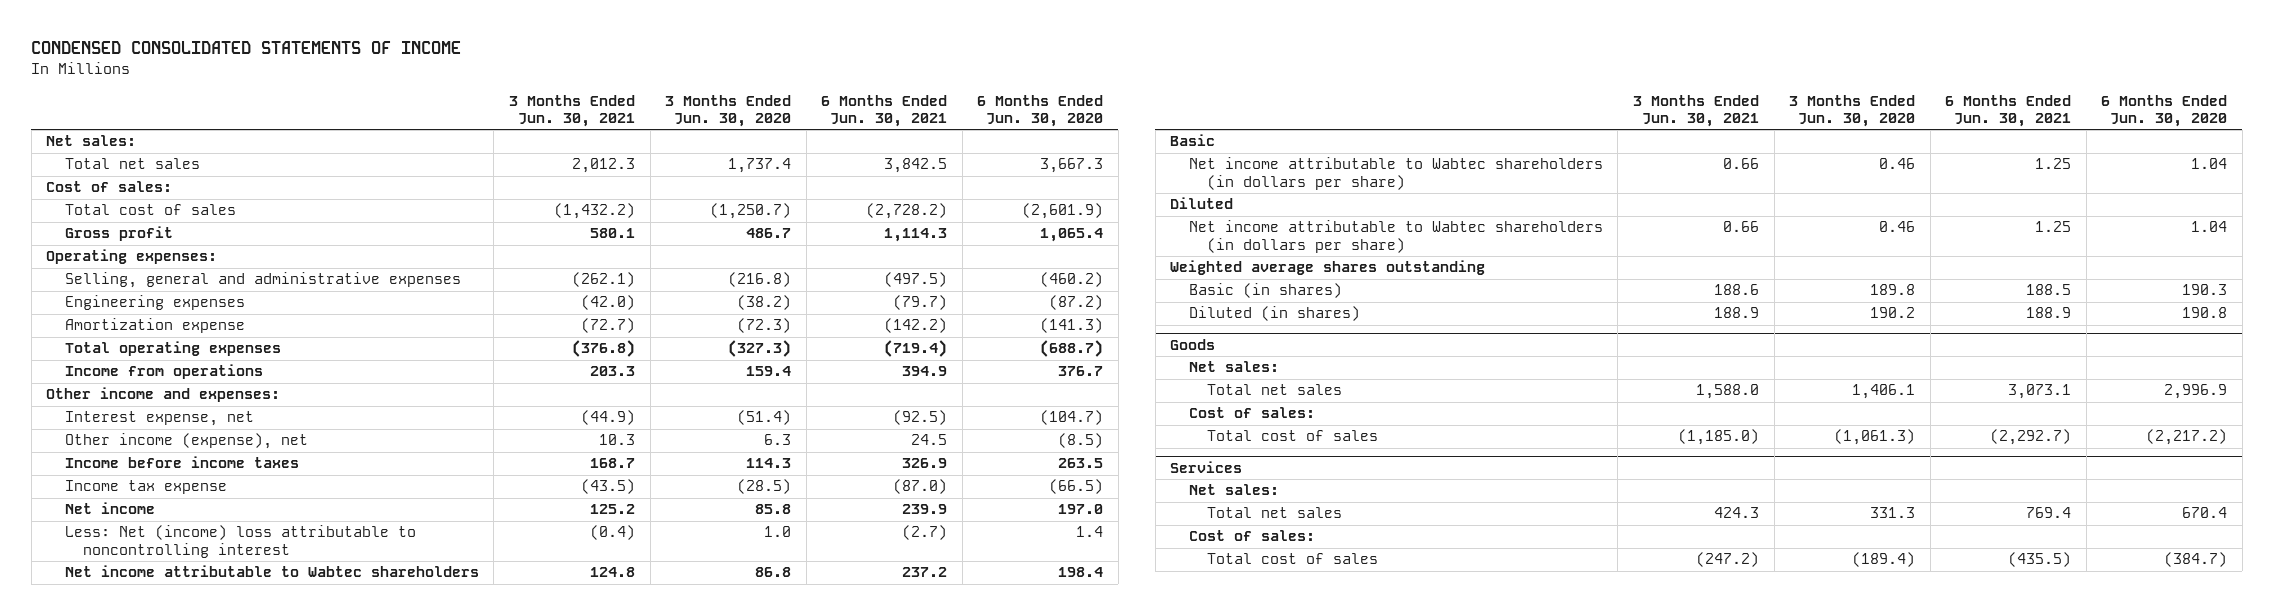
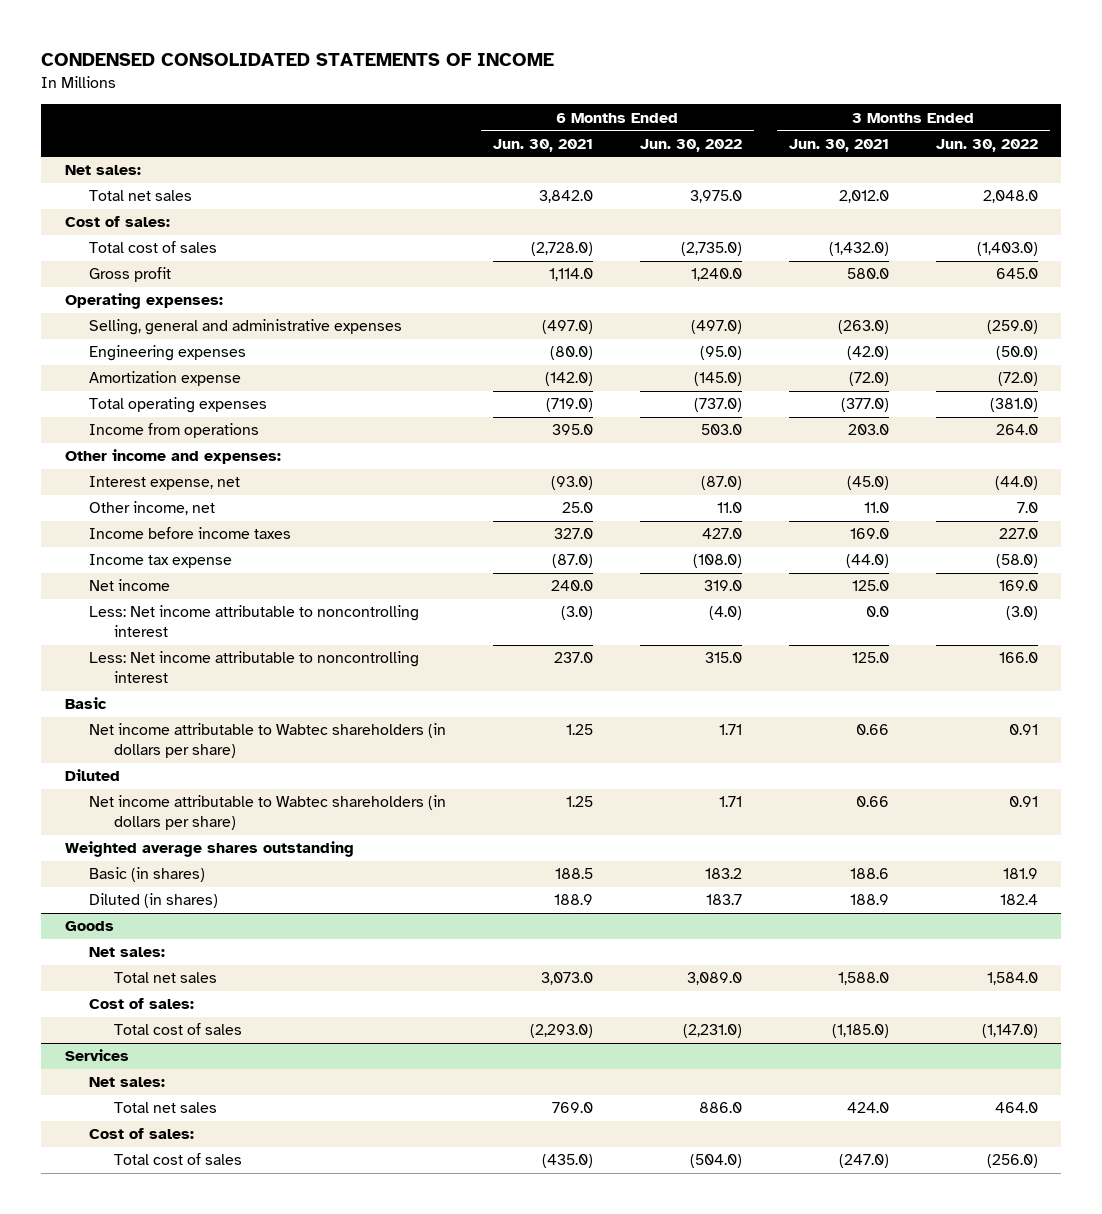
[665,94,792,127] 3 Months Ended Jun. 30, 2020 -> none
[977,94,1104,127] 6 Months Ended Jun. 30, 2020 -> none
none -> [639,138,742,152] Jun. 30, 2022
none -> [935,138,1038,152] Jun. 30, 2022
[572,158,636,174] 2,012.3 -> [838,190,889,204] 2,012.0
[884,158,948,174] 3,842.5 -> [539,190,594,204] 3,842.0
[554,203,636,220] (1,432.2) -> [828,242,889,257] (1,432.0)
[866,203,948,220] (2,728.2) -> [531,242,594,257] (2,728.0)
[590,228,636,239] 580.1 -> [846,268,889,280] 580.0
[884,228,948,243] 1,114.3 -> [549,268,594,282] 1,114.0
[572,272,636,288] (262.1) -> [837,320,889,335] (263.0)
[884,272,948,288] (497.5) -> [542,320,594,335] (497.0)
[893,295,948,311] (79.7) -> [550,346,594,361] (80.0)
[581,318,636,334] (72.7) -> [848,372,889,387] (72.0)
[884,318,948,334] (142.2) -> [545,372,594,387] (142.0)
[572,340,636,358] (376.8) -> [840,398,889,413] (377.0)
[884,340,948,358] (719.4) -> [546,398,594,413] (719.0)
[590,366,636,377] 203.3 -> [847,424,889,436] 203.0
[902,366,948,377] 394.9 -> [552,424,594,436] 395.0
[581,410,636,426] (44.9) -> [846,476,889,491] (45.0)
[893,410,948,426] (92.5) -> [551,476,594,491] (93.0)
[64,433,308,450] Other income (expense), net -> [89,501,216,516] Other income, net
[599,434,636,446] 10.3 -> [863,502,889,514] 11.0
[911,434,948,446] 24.5 -> [562,502,594,514] 25.0
[590,458,636,469] 168.7 -> [849,528,889,540] 169.0
[902,458,948,469] 326.9 -> [554,528,594,540] 327.0
[581,479,636,495] (43.5) -> [845,554,889,569] (44.0)
[590,504,636,515] 125.2 -> [851,580,889,592] 125.0
[902,504,948,515] 239.9 -> [551,580,594,592] 240.0
[64,525,416,558] Less: Net (income) loss attributable to noncontrolling interest -> [89,605,420,638] Less: Net income attributable to noncontrolling interest
[590,525,636,541] (0.4) -> [865,606,889,618] 0.0
[902,525,948,541] (2.7) -> [561,606,594,621] (3.0)
[64,565,479,578] Net income attributable to Wabtec shareholders -> [89,651,420,684] Less: Net income attributable to noncontrolling interest
[590,567,636,578] 124.8 -> [851,652,889,664] 125.0
[902,567,948,578] 237.2 -> [554,652,594,664] 237.0
[2008,384,2072,400] 3,073.1 -> [541,972,594,986] 3,073.0
[1990,429,2072,446] (2,292.7) -> [530,1024,594,1039] (2,293.0)
[1713,507,1759,519] 424.3 -> [846,1102,889,1114] 424.0
[2026,507,2072,519] 769.4 -> [552,1102,594,1114] 769.0
[1695,552,1759,568] (247.2) -> [838,1154,889,1169] (247.0)
[2008,552,2072,568] (435.5) -> [542,1154,594,1169] (435.0)

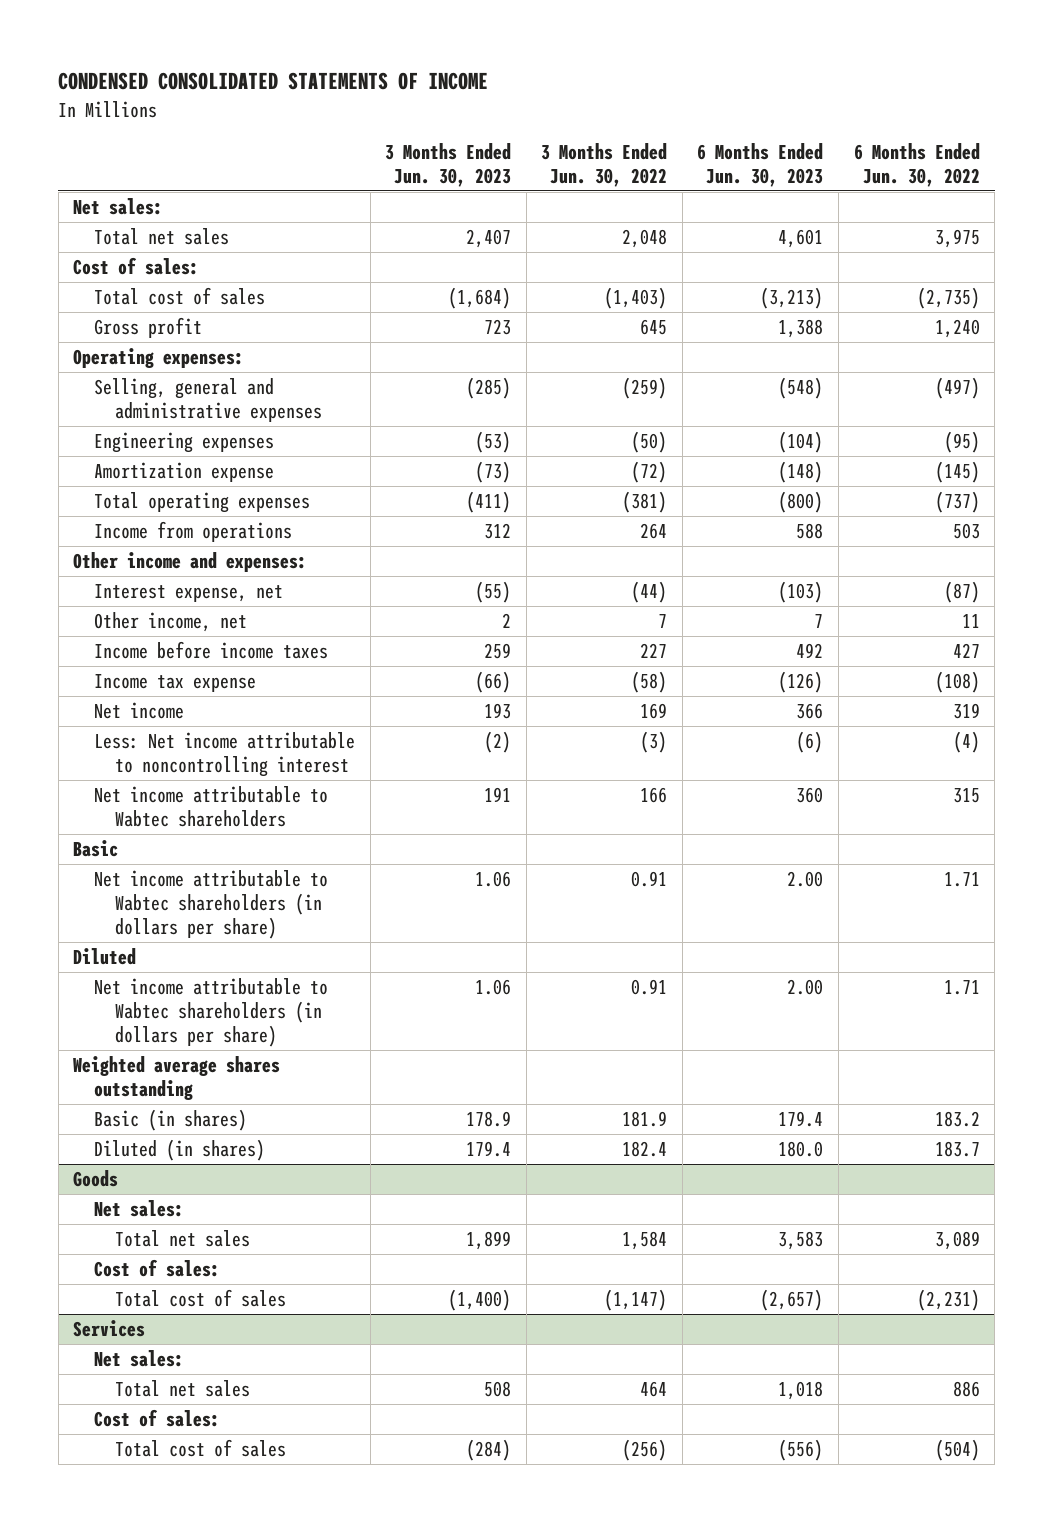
[493,138,594,152] Jun. 30, 2021 -> none
[788,138,889,152] Jun. 30, 2021 -> none
none -> [385,142,512,187] 3 Months Ended Jun. 30, 2023
none -> [697,142,824,187] 6 Months Ended Jun. 30, 2023
[689,190,742,204] 3,975.0 -> [934,228,980,248] 3,975
[982,190,1038,204] 2,048.0 -> [622,228,668,248] 2,048
[680,242,742,257] (2,735.0) -> [916,286,980,309] (2,735)
[976,242,1038,257] (1,403.0) -> [604,286,668,309] (1,403)
[690,268,742,282] 1,240.0 -> [934,318,980,338] 1,240
[995,268,1038,280] 645.0 -> [640,318,668,335] 645
[690,320,742,335] (497.0) -> [934,376,980,399] (497)
[986,320,1038,335] (259.0) -> [622,376,668,399] (259)
[699,346,742,361] (95.0) -> [943,430,980,453] (95)
[995,346,1038,361] (50.0) -> [631,430,668,453] (50)
[693,372,742,387] (145.0) -> [934,460,980,483] (145)
[997,372,1038,387] (72.0) -> [631,460,668,483] (72)
[693,398,742,413] (737.0) -> [934,490,980,513] (737)
[989,398,1038,413] (381.0) -> [622,490,668,513] (381)
[700,424,742,436] 503.0 -> [952,522,980,539] 503
[995,424,1038,436] 264.0 -> [640,522,668,539] 264
[700,476,742,491] (87.0) -> [943,580,980,603] (87)
[994,476,1038,491] (44.0) -> [631,580,668,603] (44)
[716,502,742,514] 11.0 -> [961,613,980,628] 11
[1016,502,1038,514] 7.0 -> [658,613,668,628] 7
[701,528,742,540] 427.0 -> [952,642,980,658] 427
[998,528,1038,540] 227.0 -> [640,642,668,658] 227
[692,554,742,569] (108.0) -> [934,670,980,693] (108)
[995,554,1038,569] (58.0) -> [631,670,668,693] (58)
[703,580,742,592] 319.0 -> [952,702,980,719] 319
[998,580,1038,592] 169.0 -> [640,702,668,719] 169
[708,606,742,621] (4.0) -> [952,730,980,753] (4)
[1005,606,1038,621] (3.0) -> [640,730,668,753] (3)
[89,651,420,684] Less: Net income attributable to noncontrolling interest -> [93,785,328,828] Net income attributable to Wabtec shareholders
[704,652,742,664] 315.0 -> [952,787,980,803] 315
[998,652,1038,664] 166.0 -> [640,786,668,803] 166
[686,972,742,986] 3,089.0 -> [934,1230,980,1250] 3,089
[986,972,1038,986] 1,584.0 -> [622,1230,668,1250] 1,584
[682,1024,742,1039] (2,231.0) -> [916,1288,980,1311] (2,231)
[981,1024,1038,1039] (1,147.0) -> [604,1288,668,1311] (1,147)
[698,1102,742,1114] 886.0 -> [952,1380,980,1397] 886
[994,1102,1038,1114] 464.0 -> [640,1380,668,1397] 464
[689,1154,742,1169] (504.0) -> [934,1438,980,1461] (504)
[986,1154,1038,1169] (256.0) -> [622,1438,668,1461] (256)

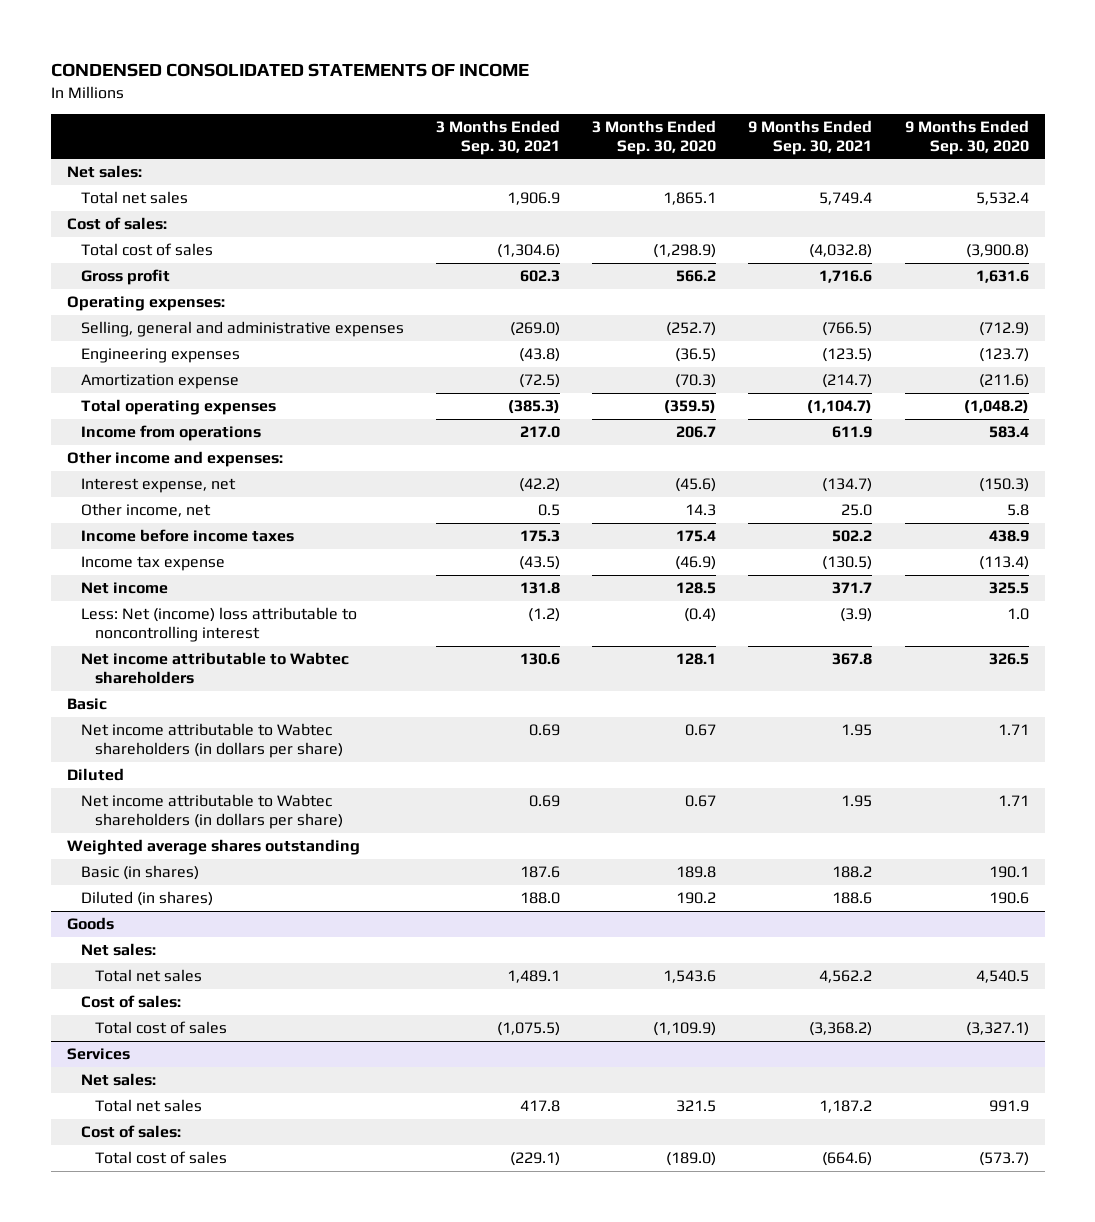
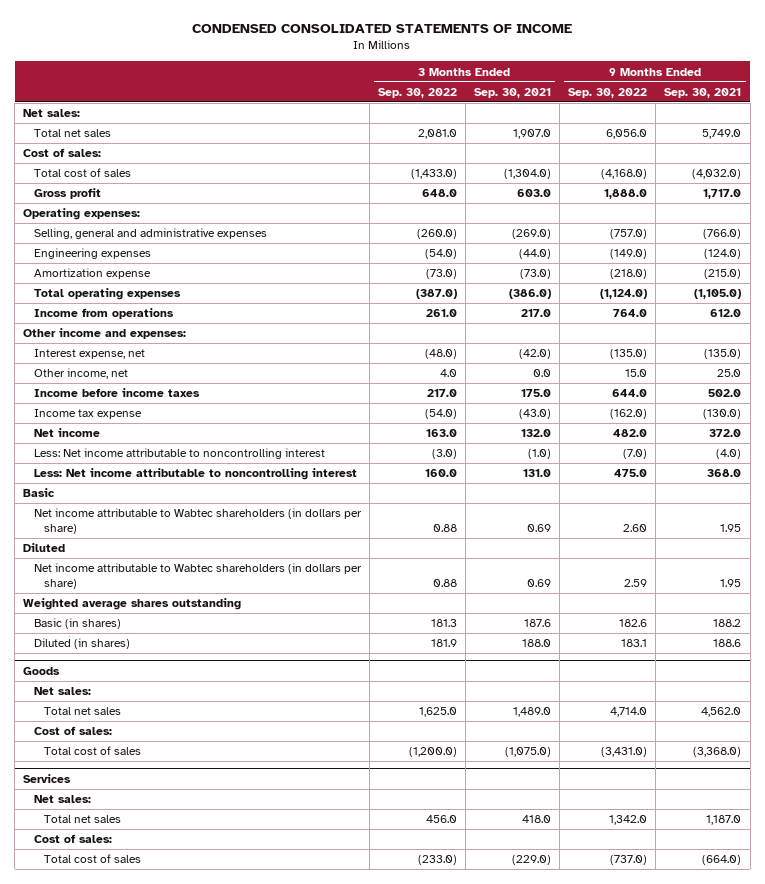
[592,119,717,155] 3 Months Ended Sep. 30, 2020 -> none
[904,119,1029,155] 9 Months Ended Sep. 30, 2020 -> none
none -> [377,87,457,98] Sep. 30, 2022
none -> [568,87,648,98] Sep. 30, 2022
[507,192,561,206] 1,906.9 -> [513,129,552,140] 1,907.0
[819,192,873,206] 5,749.4 -> [702,129,742,140] 5,749.0
[497,244,561,259] (1,304.6) -> [504,169,552,180] (1,304.0)
[809,244,873,259] (4,032.8) -> [692,169,742,180] (4,032.0)
[520,270,561,283] 602.3 -> [517,189,552,198] 603.0
[819,270,873,284] 1,716.6 -> [703,189,742,200] 1,717.0
[822,322,873,337] (766.5) -> [703,229,742,240] (766.0)
[519,348,561,363] (43.8) -> [519,249,552,260] (44.0)
[822,348,873,363] (123.5) -> [704,249,742,260] (124.0)
[519,374,561,389] (72.5) -> [520,269,552,280] (73.0)
[822,374,873,389] (214.7) -> [704,269,742,280] (215.0)
[508,400,561,415] (385.3) -> [509,289,552,300] (386.0)
[807,400,873,415] (1,104.7) -> [694,289,742,300] (1,105.0)
[832,426,873,439] 611.9 -> [710,309,742,318] 612.0
[519,478,561,493] (42.2) -> [519,349,552,360] (42.0)
[822,478,873,493] (134.7) -> [704,349,742,360] (135.0)
[538,504,561,517] 0.5 -> [533,369,552,378] 0.0
[520,530,561,543] 175.3 -> [521,389,552,398] 175.0
[832,530,873,543] 502.2 -> [708,389,742,398] 502.0
[519,556,561,571] (43.5) -> [519,409,552,420] (43.0)
[822,556,873,571] (130.5) -> [703,409,742,420] (130.0)
[520,582,561,595] 131.8 -> [521,429,552,438] 132.0
[832,582,873,595] 371.7 -> [709,429,742,438] 372.0
[80,607,357,642] Less: Net (income) loss attributable to noncontrolling interest -> [33,448,325,460] Less: Net income attributable to noncontrolling interest
[528,608,561,623] (1.2) -> [528,449,552,460] (1.0)
[840,608,873,623] (3.9) -> [716,449,742,460] (4.0)
[80,652,349,684] Net income attributable to Wabtec shareholders -> [33,468,357,481] Less: Net income attributable to noncontrolling interest
[520,653,561,666] 130.6 -> [523,469,552,478] 131.0
[832,653,873,666] 367.8 -> [707,469,742,478] 368.0
[507,970,561,984] 1,489.1 -> [513,707,552,718] 1,489.0
[819,970,873,984] 4,562.2 -> [701,707,742,718] 4,562.0
[497,1022,561,1037] (1,075.5) -> [505,747,552,758] (1,075.0)
[809,1022,873,1037] (3,368.2) -> [693,747,742,758] (3,368.0)
[520,1100,561,1113] 417.8 -> [522,815,552,824] 418.0
[819,1100,873,1114] 1,187.2 -> [706,815,742,826] 1,187.0
[510,1152,561,1167] (229.1) -> [512,855,552,866] (229.0)
[822,1152,873,1167] (664.6) -> [702,855,742,866] (664.0)

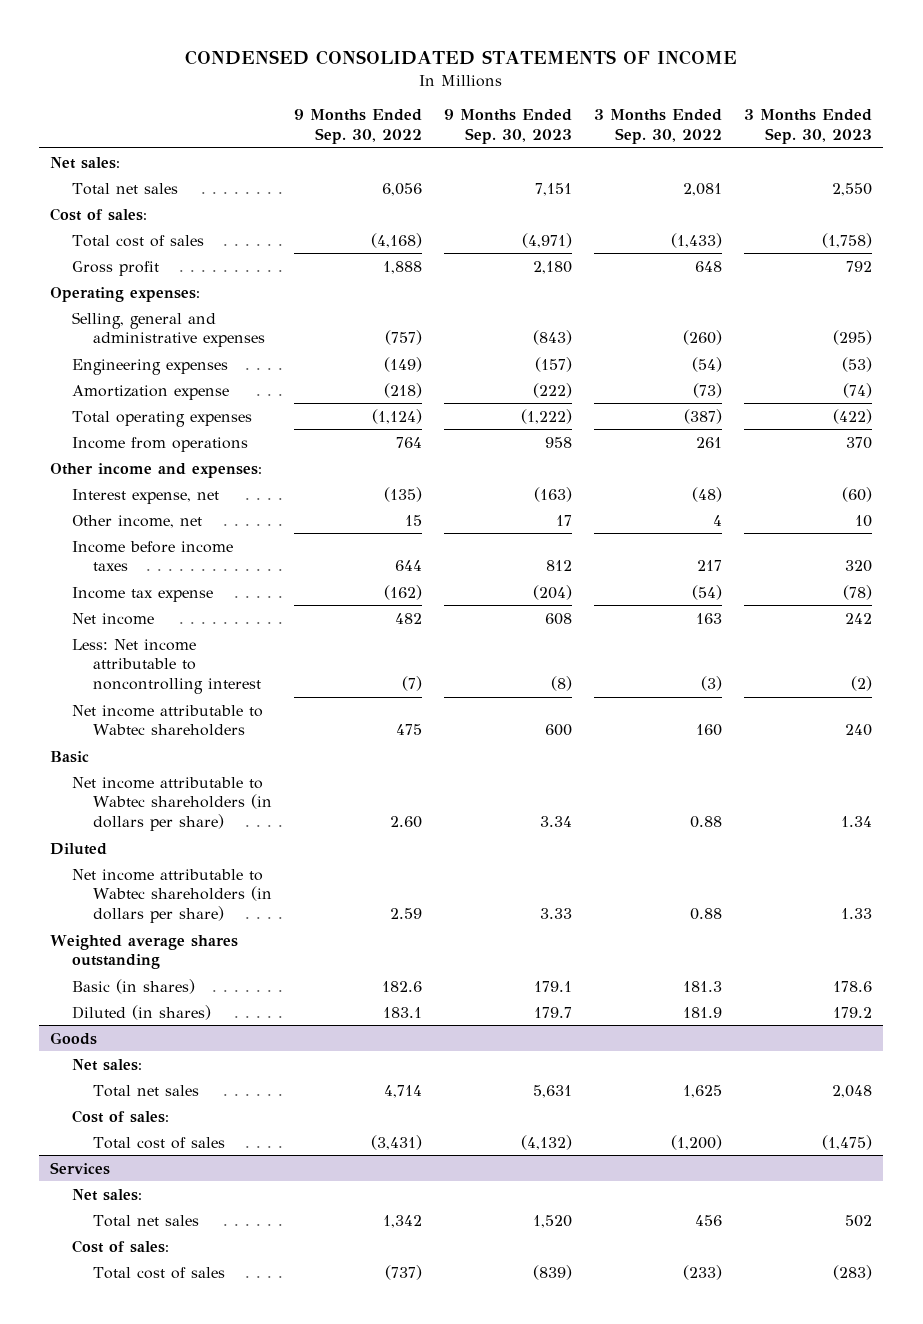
[474,87,552,98] Sep. 30, 2021 -> none
[664,87,742,98] Sep. 30, 2021 -> none
none -> [444,109,573,145] 9 Months Ended Sep. 30, 2023
none -> [744,109,873,145] 3 Months Ended Sep. 30, 2023
[417,129,457,140] 2,081.0 -> [683,182,723,196] 2,081
[606,129,648,140] 6,056.0 -> [382,182,423,196] 6,056
[410,169,457,180] (1,433.0) -> [671,232,723,248] (1,433)
[601,169,648,180] (4,168.0) -> [371,232,423,248] (4,168)
[421,189,457,198] 648.0 -> [695,260,723,272] 648
[604,189,648,200] 1,888.0 -> [383,260,423,274] 1,888
[416,229,457,240] (260.0) -> [683,330,723,346] (260)
[610,229,648,240] (757.0) -> [385,330,423,346] (757)
[424,249,457,260] (54.0) -> [692,356,723,372] (54)
[610,249,648,260] (149.0) -> [384,356,423,372] (149)
[425,269,457,280] (73.0) -> [693,382,723,398] (73)
[610,269,648,280] (218.0) -> [384,382,423,398] (218)
[415,289,457,300] (387.0) -> [684,408,723,424] (387)
[600,289,648,300] (1,124.0) -> [372,408,423,424] (1,124)
[425,309,457,318] 261.0 -> [696,436,723,448] 261
[613,309,648,318] 764.0 -> [396,436,423,448] 764
[424,349,457,360] (48.0) -> [692,486,723,502] (48)
[610,349,648,360] (135.0) -> [384,486,423,502] (135)
[439,369,457,378] 4.0 -> [713,514,723,526] 4
[625,369,648,378] 15.0 -> [405,514,423,526] 15
[426,389,457,398] 217.0 -> [697,560,723,572] 217
[612,389,648,398] 644.0 -> [395,560,423,572] 644
[424,409,457,420] (54.0) -> [692,584,723,600] (54)
[610,409,648,420] (162.0) -> [384,584,423,600] (162)
[425,429,457,438] 163.0 -> [696,612,723,624] 163
[613,429,648,438] 482.0 -> [395,612,423,624] 482
[431,449,457,460] (3.0) -> [701,676,723,692] (3)
[623,449,648,460] (7.0) -> [402,676,423,692] (7)
[33,468,357,481] Less: Net income attributable to noncontrolling interest -> [71,704,263,737] Net income attributable to Wabtec shareholders
[424,469,457,478] 160.0 -> [696,724,723,737] 160
[614,469,648,478] 475.0 -> [396,724,423,736] 475
[418,707,457,718] 1,625.0 -> [683,1084,723,1098] 1,625
[610,707,648,718] 4,714.0 -> [384,1084,423,1098] 4,714
[408,747,457,758] (1,200.0) -> [671,1134,723,1150] (1,200)
[601,747,648,758] (3,431.0) -> [371,1134,423,1150] (3,431)
[425,815,457,824] 456.0 -> [695,1214,723,1226] 456
[609,815,648,826] 1,342.0 -> [383,1214,423,1228] 1,342
[417,855,457,866] (233.0) -> [683,1264,723,1280] (233)
[610,855,648,866] (737.0) -> [385,1264,423,1280] (737)

